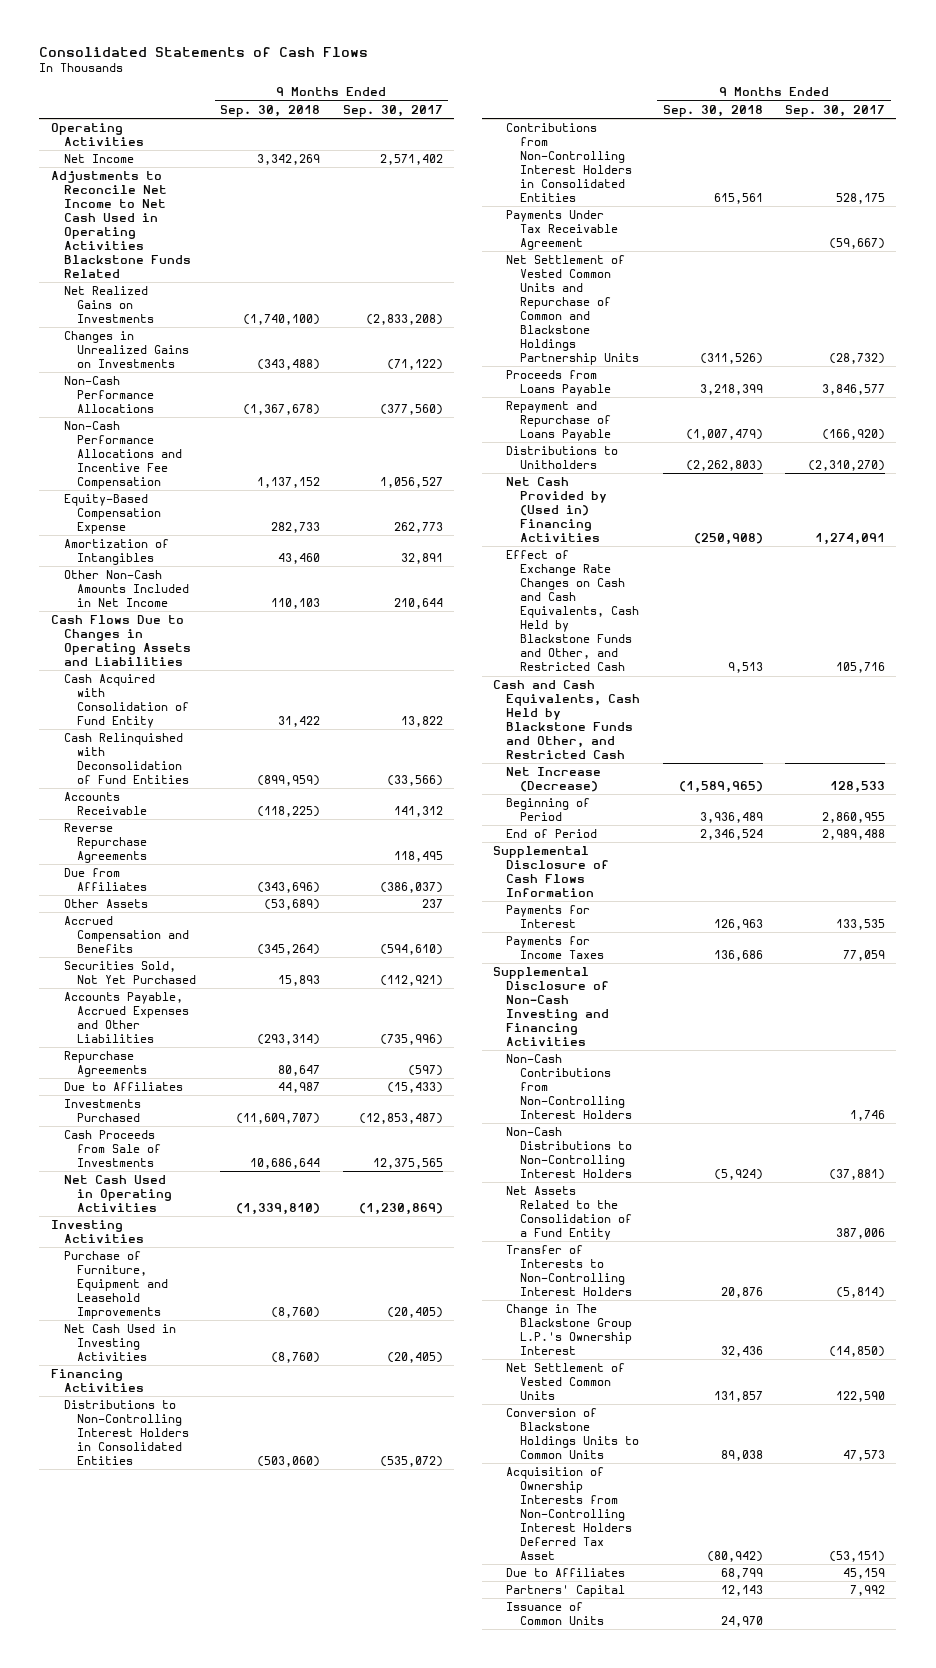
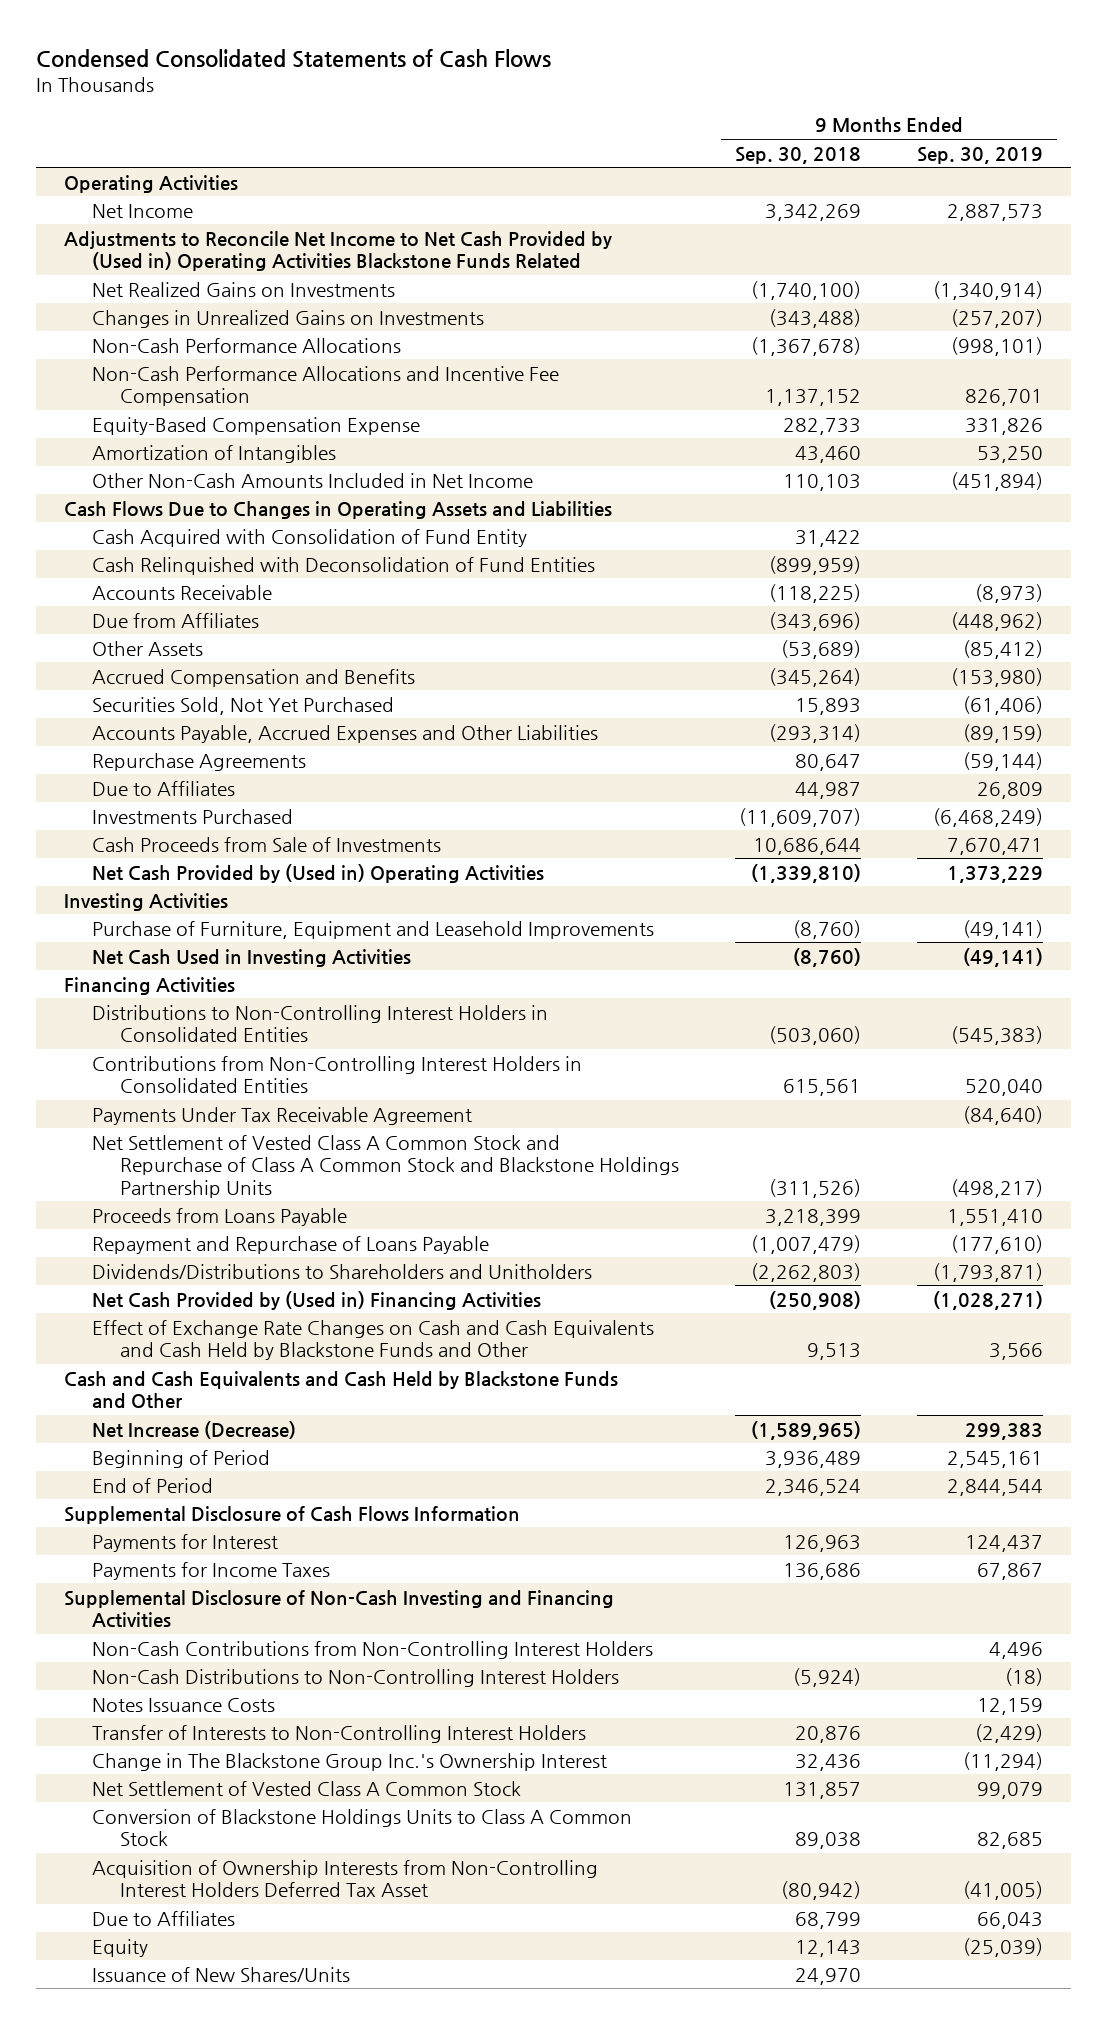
[39,46,369,57] Consolidated Statements of Cash Flows -> [36,48,552,68] Condensed Consolidated Statements of Cash Flows
[342,104,443,117] Sep. 30, 2017 -> none
none -> [916,146,1043,164] Sep. 30, 2019
[50,170,191,279] Adjustments to Reconcile Net Income to Net Cash Used in Operating Activities Blackstone Funds Related -> [64,230,613,272] Adjustments to Reconcile Net Income to Net Cash Provided by (Used in) Operating Activities Blackstone Funds Related
[63,822,148,864] Reverse Repurchase Agreements -> none
[63,1174,173,1213] Net Cash Used in Operating Activities -> [91,863,544,883] Net Cash Provided by (Used in) Operating Activities
[506,254,639,366] Net Settlement of Vested Common Units and Repurchase of Common and Blackstone Holdings Partnership Units -> [91,1134,679,1198] Net Settlement of Vested Class A Common Stock and Repurchase of Class A Common Stock and Blackstone Holdings Partnership Units
[506,445,619,469] Distributions to Unitholders -> [91,1263,592,1279] Dividends/Distributions to Shareholders and Unitholders
[506,549,639,672] Effect of Exchange Rate Changes on Cash and Cash Equivalents, Cash Held by Blackstone Funds and Other, and Restricted Cash -> [91,1319,654,1361] Effect of Exchange Rate Changes on Cash and Cash Equivalents and Cash Held by Blackstone Funds and Other
[493,679,641,760] Cash and Cash Equivalents, Cash Held by Blackstone Funds and Other, and Restricted Cash -> [64,1370,619,1409] Cash and Cash Equivalents and Cash Held by Blackstone Funds and Other
[506,1185,632,1241] Net Assets Related to the Consolidation of a Fund Entity -> none
none -> [91,1697,275,1712] Notes Issuance Costs
[506,1303,632,1356] Change in The Blackstone Group L.P.'s Ownership Interest -> [91,1752,607,1771] Change in The Blackstone Group Inc.'s Ownership Interest
[506,1362,626,1401] Net Settlement of Vested Common Units -> [91,1780,521,1796] Net Settlement of Vested Class A Common Stock
[506,1407,639,1460] Conversion of Blackstone Holdings Units to Common Units -> [91,1808,632,1847] Conversion of Blackstone Holdings Units to Class A Common Stock
[506,1584,626,1597] Partners' Capital -> [91,1938,148,1957] Equity
[506,1601,604,1625] Issuance of Common Units -> [91,1966,350,1982] Issuance of New Shares/Units

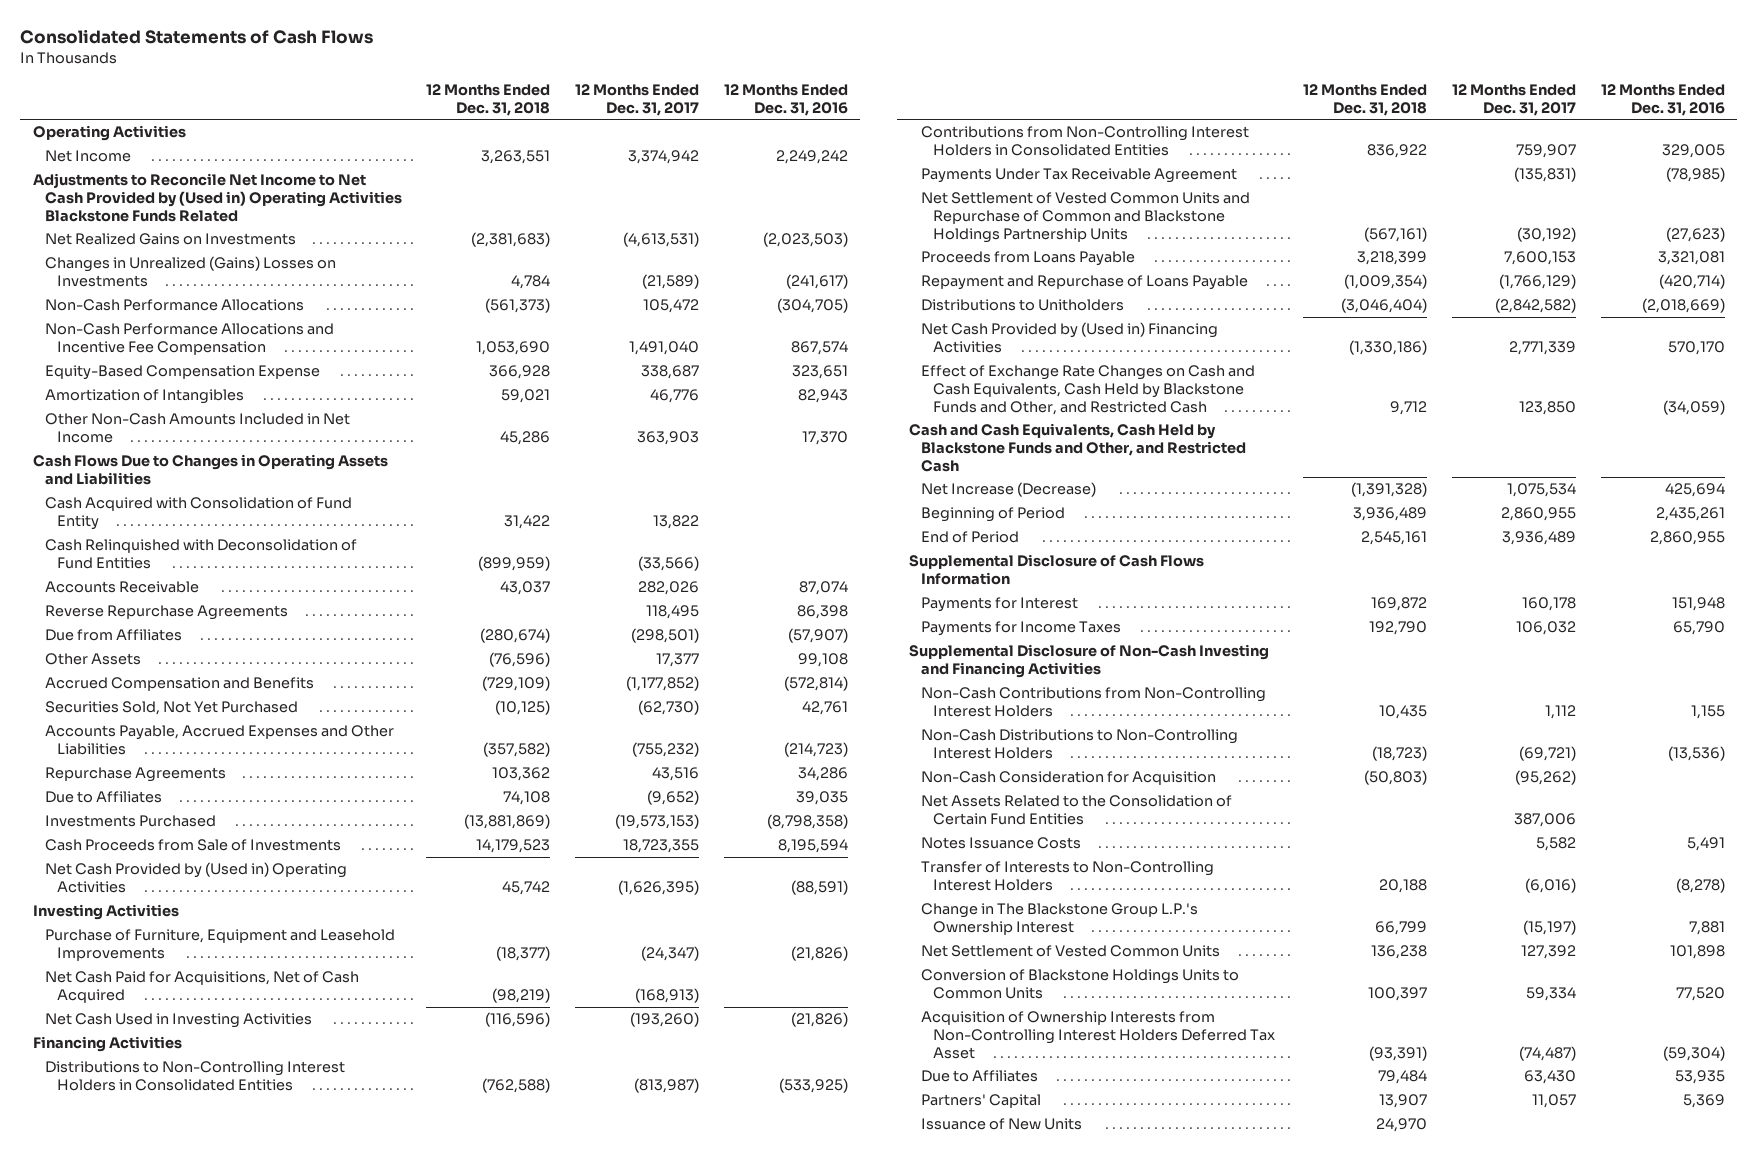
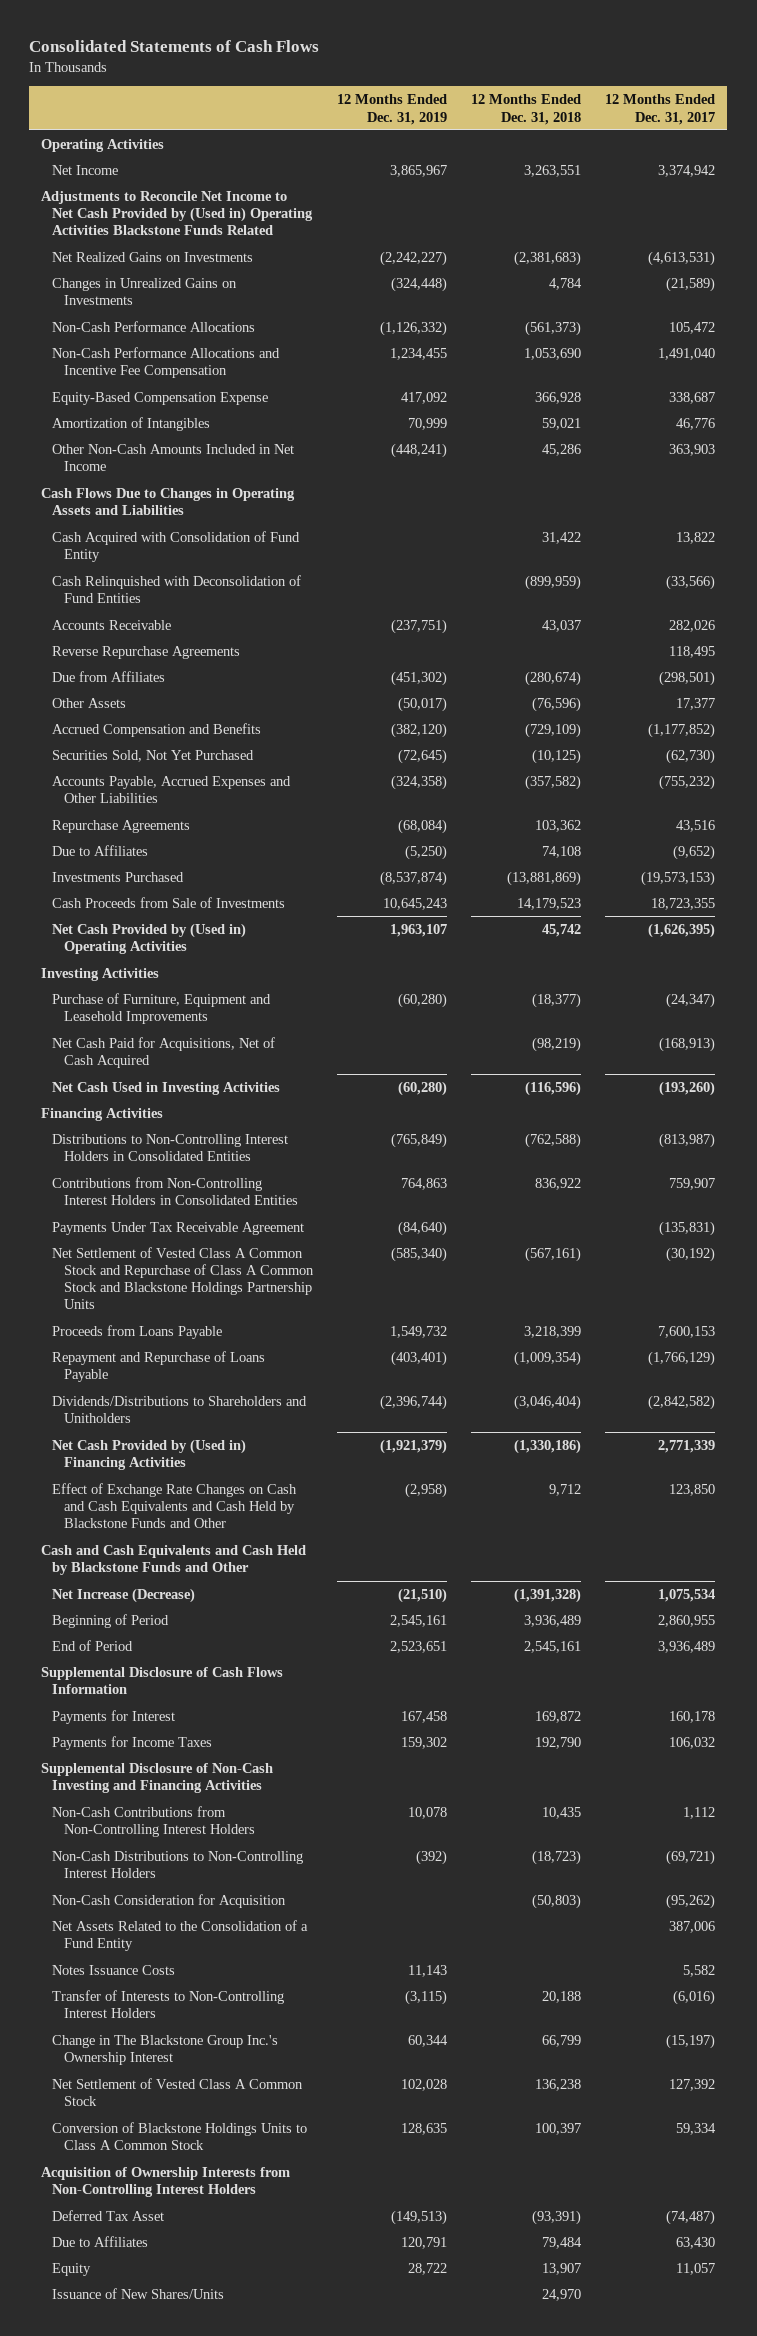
[723,84,848,116] 12 Months Ended Dec. 31, 2016 -> none
none -> [336,94,447,125] 12 Months Ended Dec. 31, 2019
[44,256,336,287] Changes in Unrealized (Gains) Losses on Investments -> [52,277,238,306] Changes in Unrealized Gains on Investments
[921,192,1251,243] Net Settlement of Vested Common Units and Repurchase of Common and Blackstone Holdings Partnership Units -> [52,1246,314,1310] Net Settlement of Vested Class A Common Stock and Repurchase of Class A Common Stock and Blackstone Holdings Partnership Units
[921,299,1125,312] Distributions to Unitholders -> [52,1395,308,1424] Dividends/Distributions to Shareholders and Unitholders
[921,365,1256,415] Effect of Exchange Rate Changes on Cash and Cash Equivalents, Cash Held by Blackstone Funds and Other, and Restricted Cash -> [52,1482,298,1529] Effect of Exchange Rate Changes on Cash and Cash Equivalents and Cash Held by Blackstone Funds and Other
[909,423,1247,472] Cash and Cash Equivalents, Cash Held by Blackstone Funds and Other, and Restricted Cash -> [41,1544,307,1576] Cash and Cash Equivalents and Cash Held by Blackstone Funds and Other
[921,795,1233,825] Net Assets Related to the Consolidation of Certain Fund Entities -> [52,1919,309,1952] Net Assets Related to the Consolidation of a Fund Entity
[921,903,1199,935] Change in The Blackstone Group L.P.'s Ownership Interest -> [52,2034,279,2066] Change in The Blackstone Group Inc.'s Ownership Interest
[921,945,1221,958] Net Settlement of Vested Common Units -> [52,2077,304,2107] Net Settlement of Vested Class A Common Stock
[921,969,1240,999] Conversion of Blackstone Holdings Units to Common Units -> [52,2121,308,2151] Conversion of Blackstone Holdings Units to Class A Common Stock
none -> [41,2166,291,2198] Acquisition of Ownership Interests from Non-Controlling Interest Holders
[921,1011,1276,1059] Acquisition of Ownership Interests from Non-Controlling Interest Holders Deferred Tax Asset -> [52,2209,165,2221] Deferred Tax Asset
[921,1094,1042,1109] Partners' Capital -> [52,2262,92,2276] Equity
[921,1118,1083,1131] Issuance of New Units -> [52,2287,225,2299] Issuance of New Shares/Units

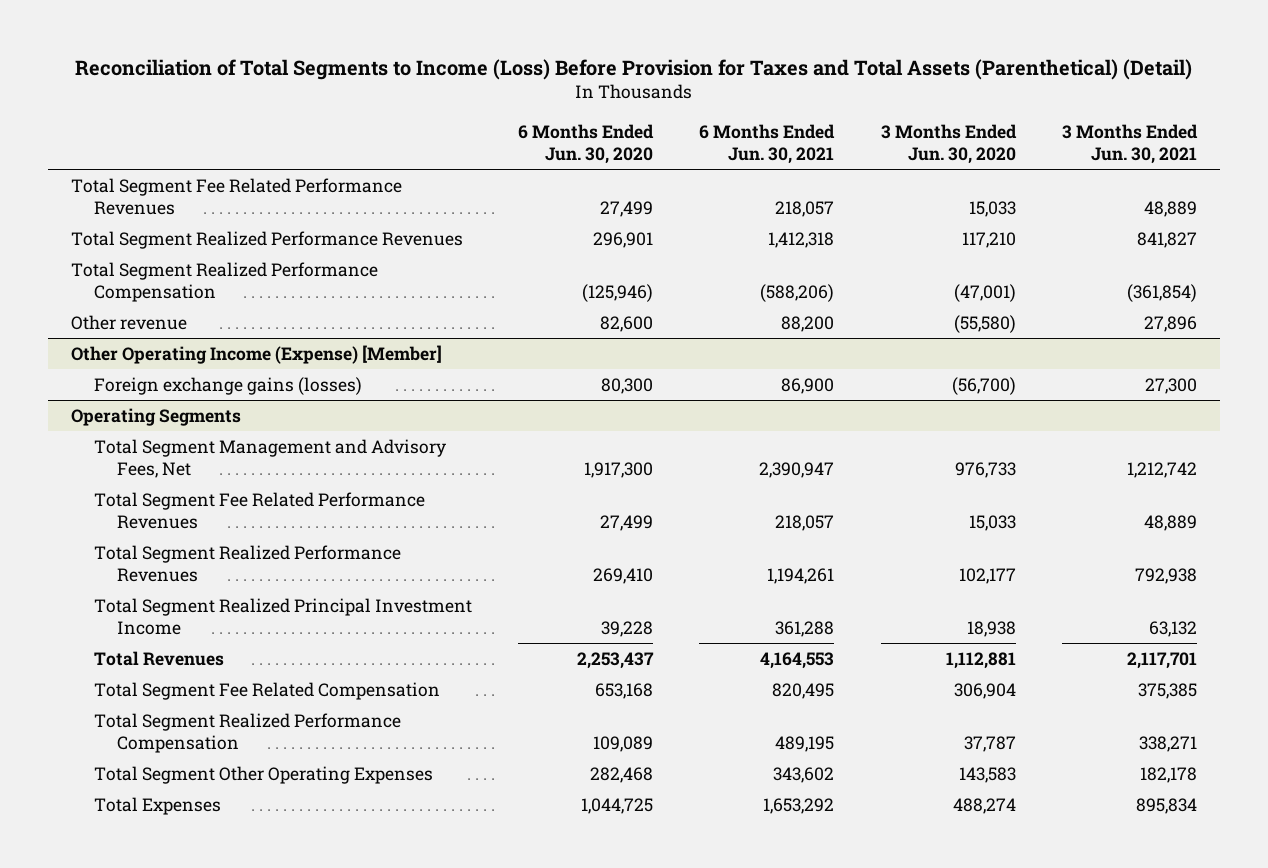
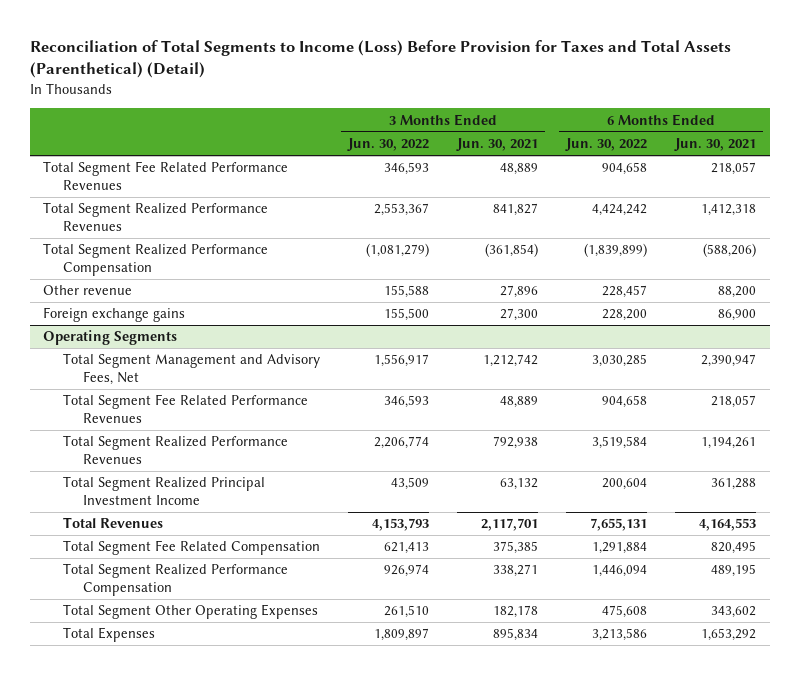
[518,123,655,164] 6 Months Ended Jun. 30, 2020 -> none
[880,123,1017,164] 3 Months Ended Jun. 30, 2020 -> none
none -> [347,138,430,152] Jun. 30, 2022
none -> [564,138,647,152] Jun. 30, 2022
[70,344,442,364] Other Operating Income (Expense) [Member] -> none
[93,376,362,395] Foreign exchange gains (losses) -> [43,307,186,323] Foreign exchange gains

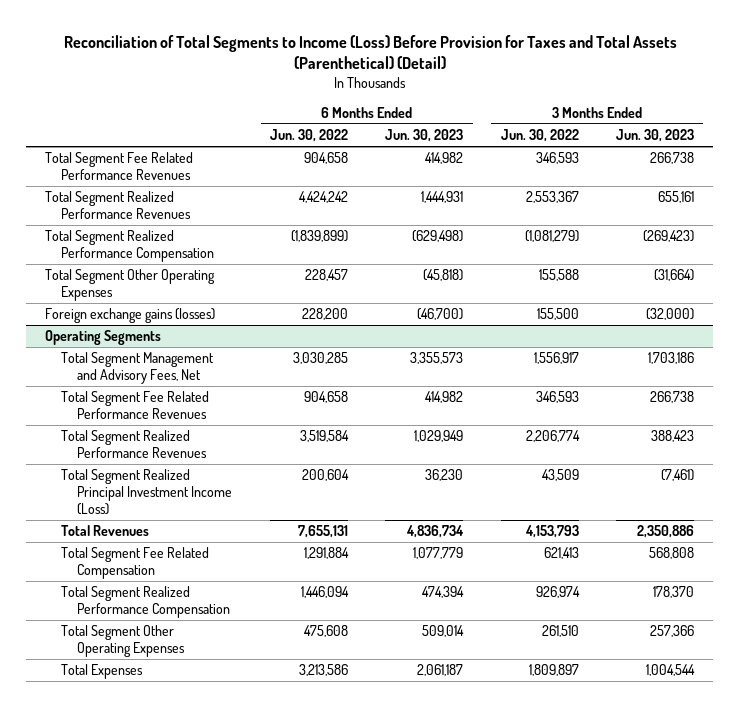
[456,138,539,152] Jun. 30, 2021 -> none
[673,138,756,152] Jun. 30, 2021 -> none
none -> [385,129,464,143] Jun. 30, 2023
none -> [616,129,695,143] Jun. 30, 2023
[43,285,133,296] Other revenue -> [45,269,216,302] Total Segment Other Operating Expenses
[43,307,186,323] Foreign exchange gains -> [45,308,216,324] Foreign exchange gains (losses)
[63,476,266,505] Total Segment Realized Principal Investment Income -> [61,469,233,515] Total Segment Realized Principal Investment Income (Loss)

